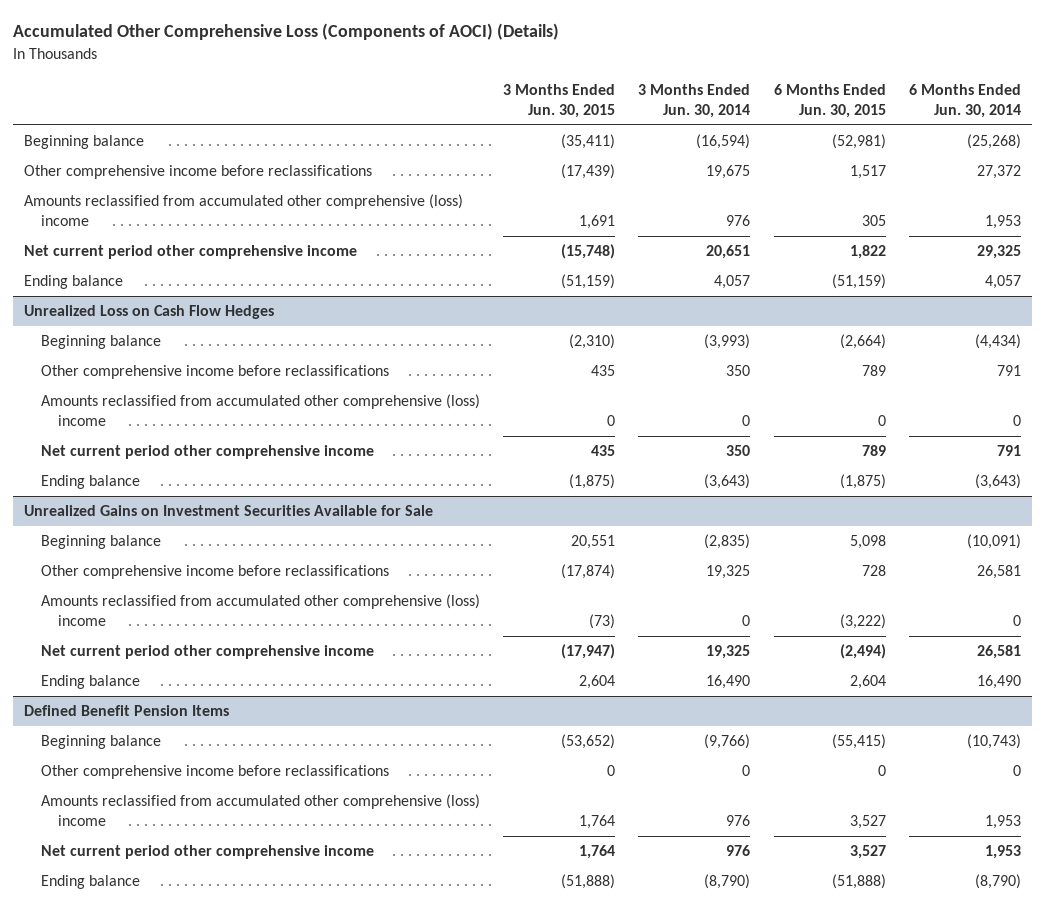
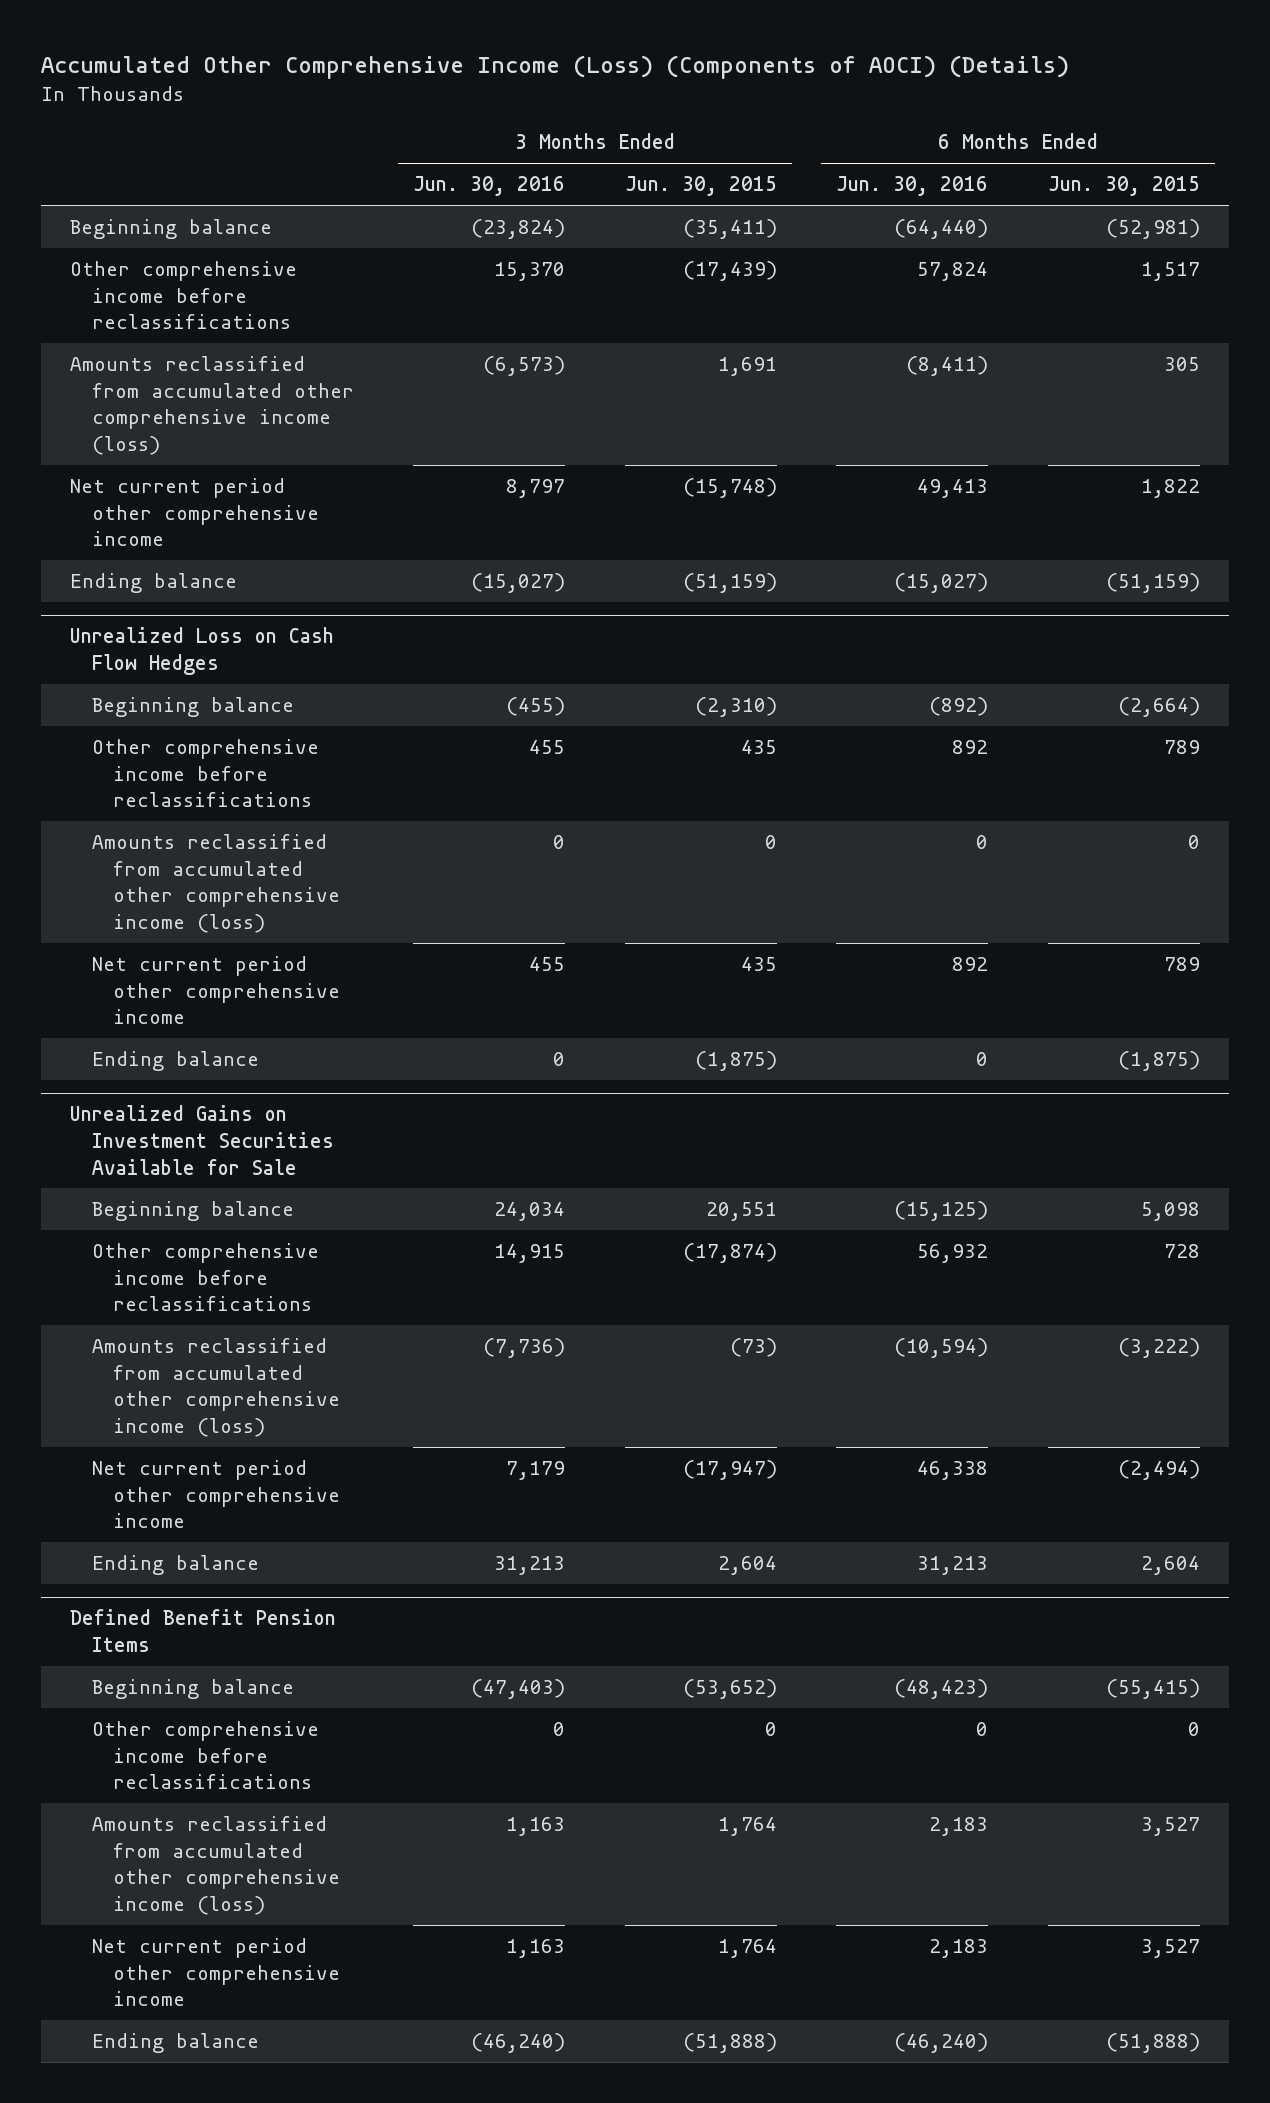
[12,23,559,41] Accumulated Other Comprehensive Loss (Components of AOCI) (Details) -> [40,54,1069,79] Accumulated Other Comprehensive Income (Loss) (Components of AOCI) (Details)
[638,83,751,118] 3 Months Ended Jun. 30, 2014 -> none
[908,83,1021,118] 6 Months Ended Jun. 30, 2014 -> none
none -> [413,176,566,197] Jun. 30, 2016
none -> [836,176,989,197] Jun. 30, 2016
[24,194,464,227] Amounts reclassified from accumulated other comprehensive (loss) income -> [70,356,354,455] Amounts reclassified from accumulated other comprehensive income (loss)
[41,394,481,427] Amounts reclassified from accumulated other comprehensive (loss) income -> [91,834,340,933] Amounts reclassified from accumulated other comprehensive income (loss)
[41,594,481,627] Amounts reclassified from accumulated other comprehensive (loss) income -> [91,1338,340,1437] Amounts reclassified from accumulated other comprehensive income (loss)
[41,794,481,827] Amounts reclassified from accumulated other comprehensive (loss) income -> [91,1816,340,1915] Amounts reclassified from accumulated other comprehensive income (loss)

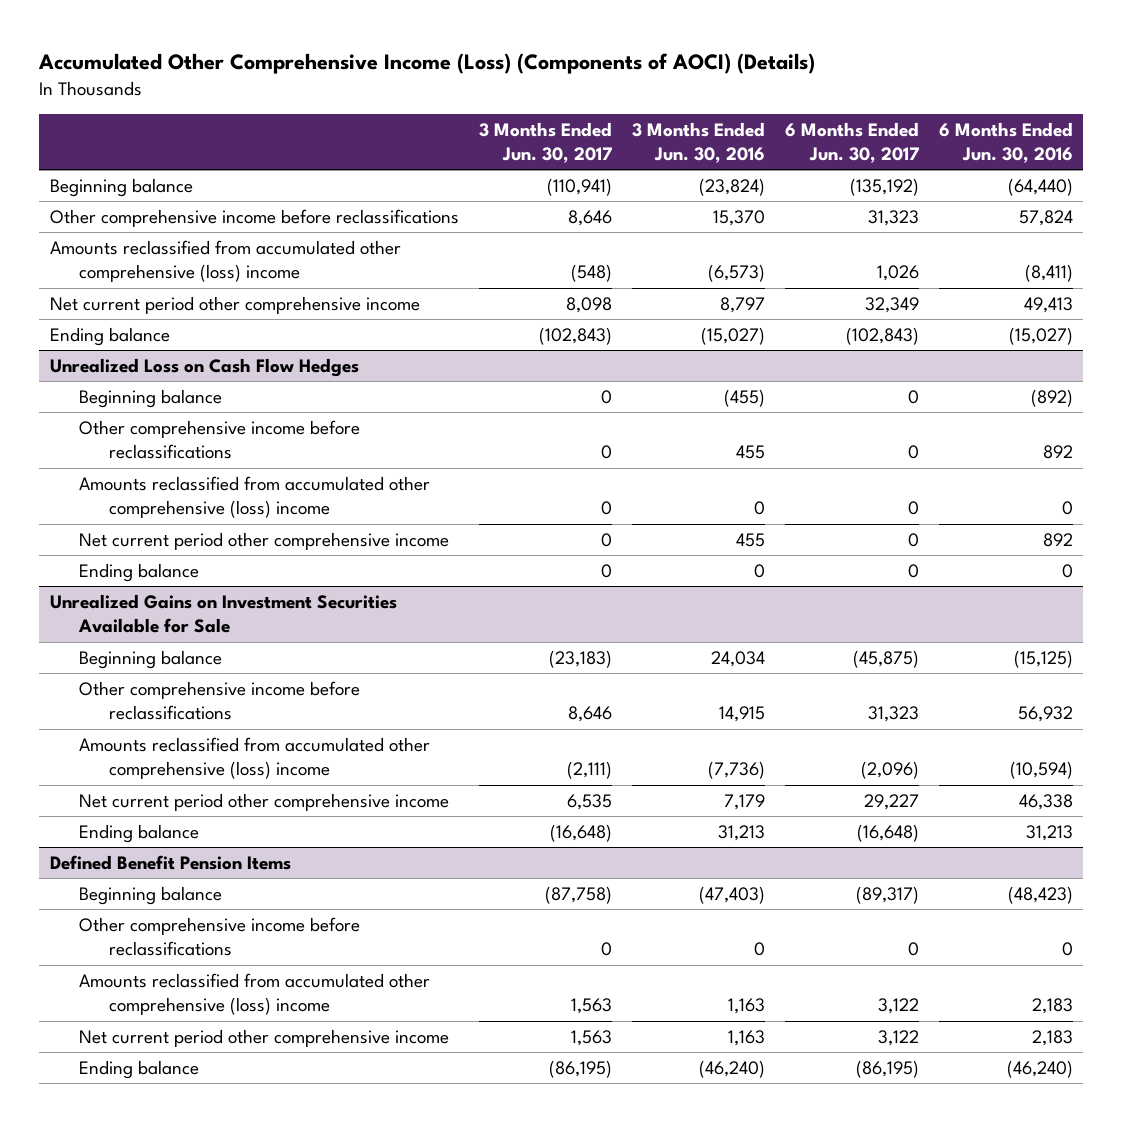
[624,176,777,197] Jun. 30, 2015 -> none
[1047,176,1200,197] Jun. 30, 2015 -> none
none -> [478,121,612,164] 3 Months Ended Jun. 30, 2017
none -> [784,121,919,164] 6 Months Ended Jun. 30, 2017
[70,356,354,455] Amounts reclassified from accumulated other comprehensive income (loss) -> [49,239,401,283] Amounts reclassified from accumulated other comprehensive (loss) income
[91,834,340,933] Amounts reclassified from accumulated other comprehensive income (loss) -> [79,475,431,519] Amounts reclassified from accumulated other comprehensive (loss) income
[91,1338,340,1437] Amounts reclassified from accumulated other comprehensive income (loss) -> [79,736,431,780] Amounts reclassified from accumulated other comprehensive (loss) income
[91,1816,340,1915] Amounts reclassified from accumulated other comprehensive income (loss) -> [79,972,431,1016] Amounts reclassified from accumulated other comprehensive (loss) income

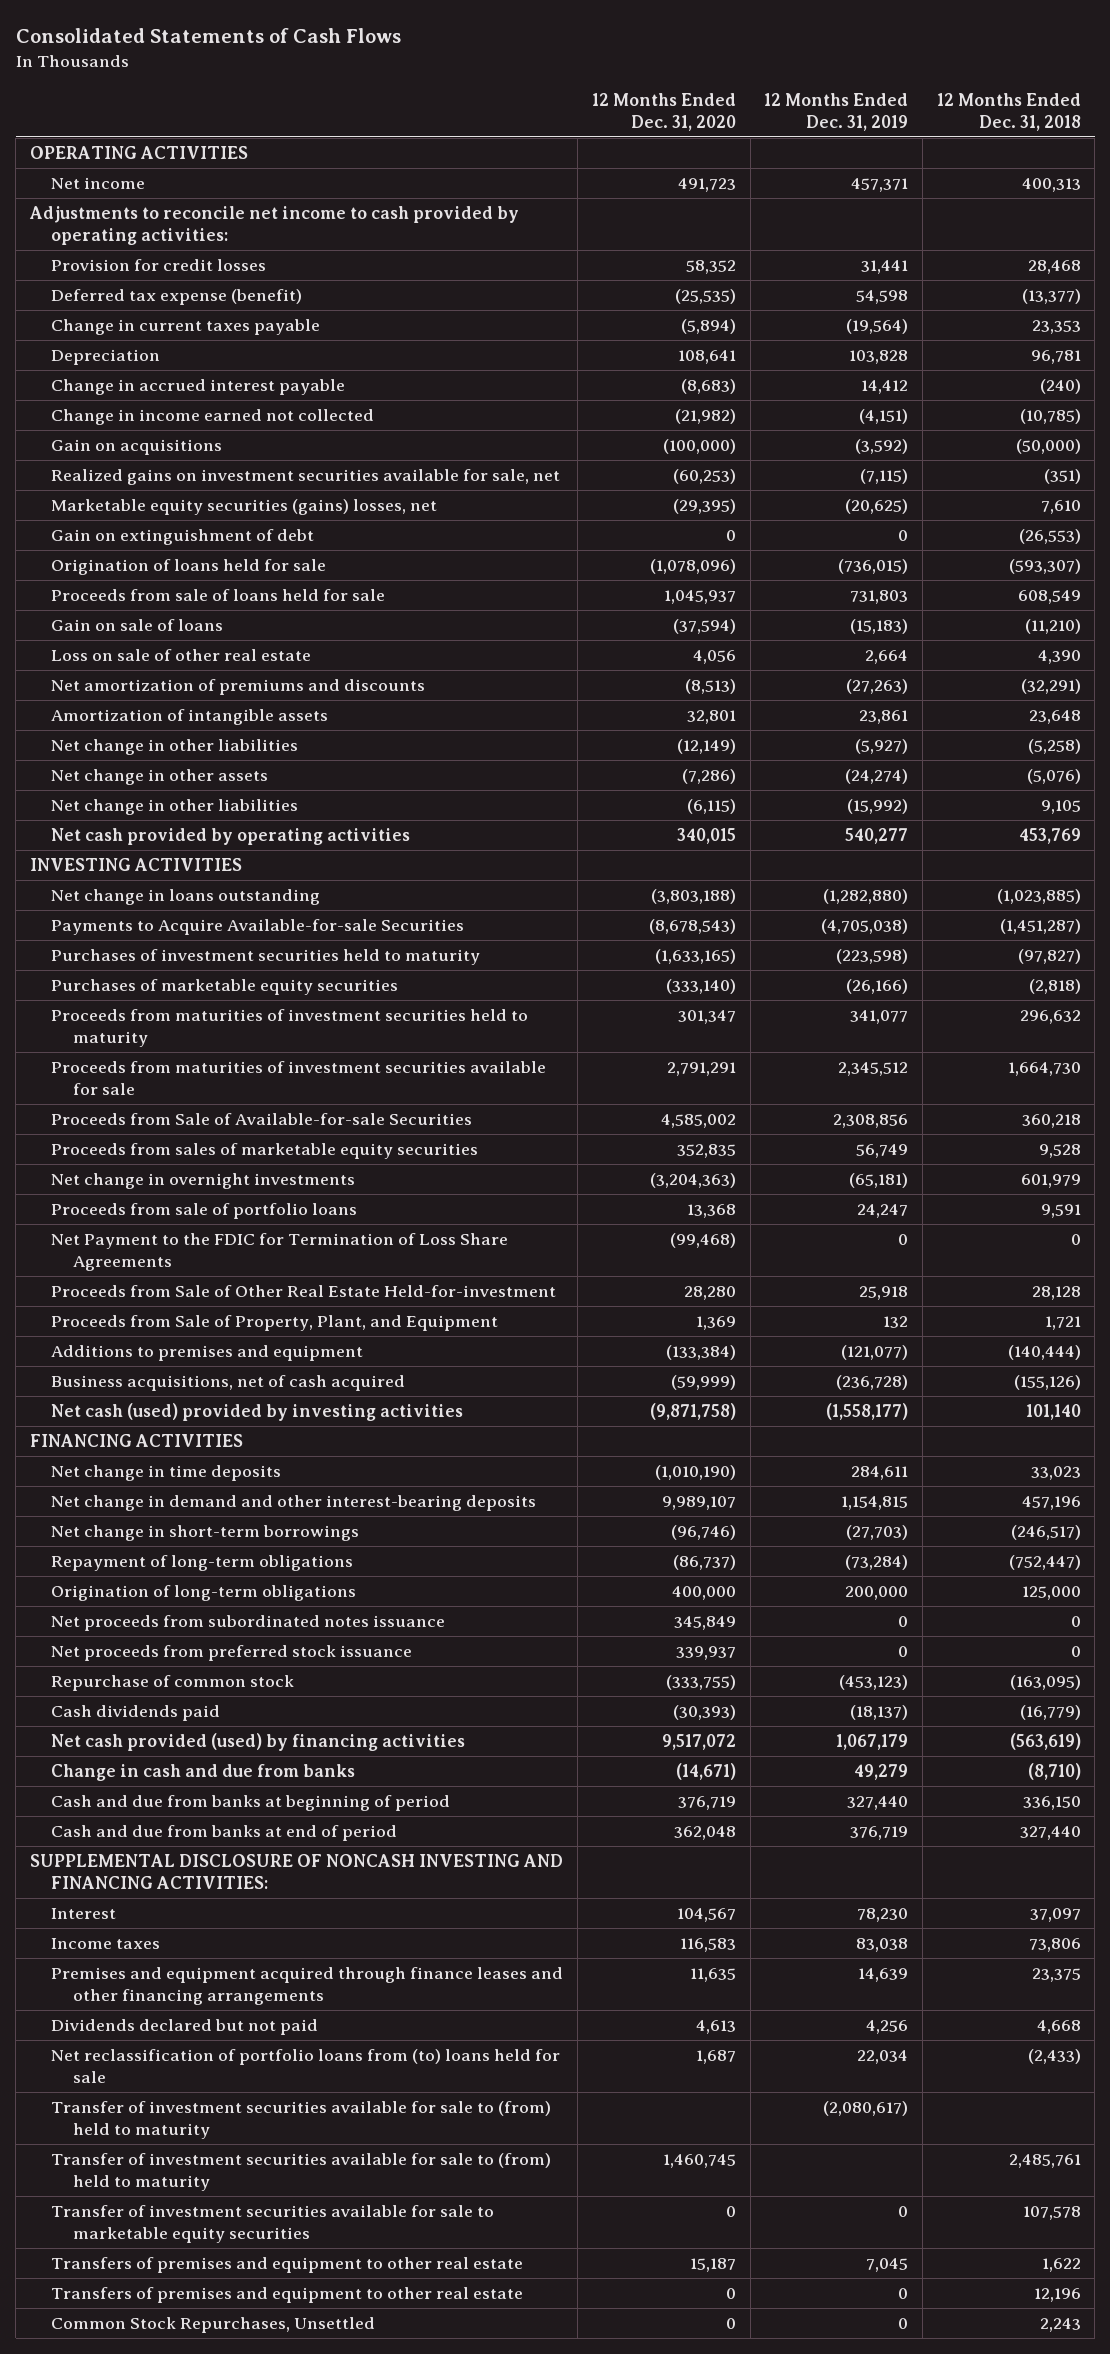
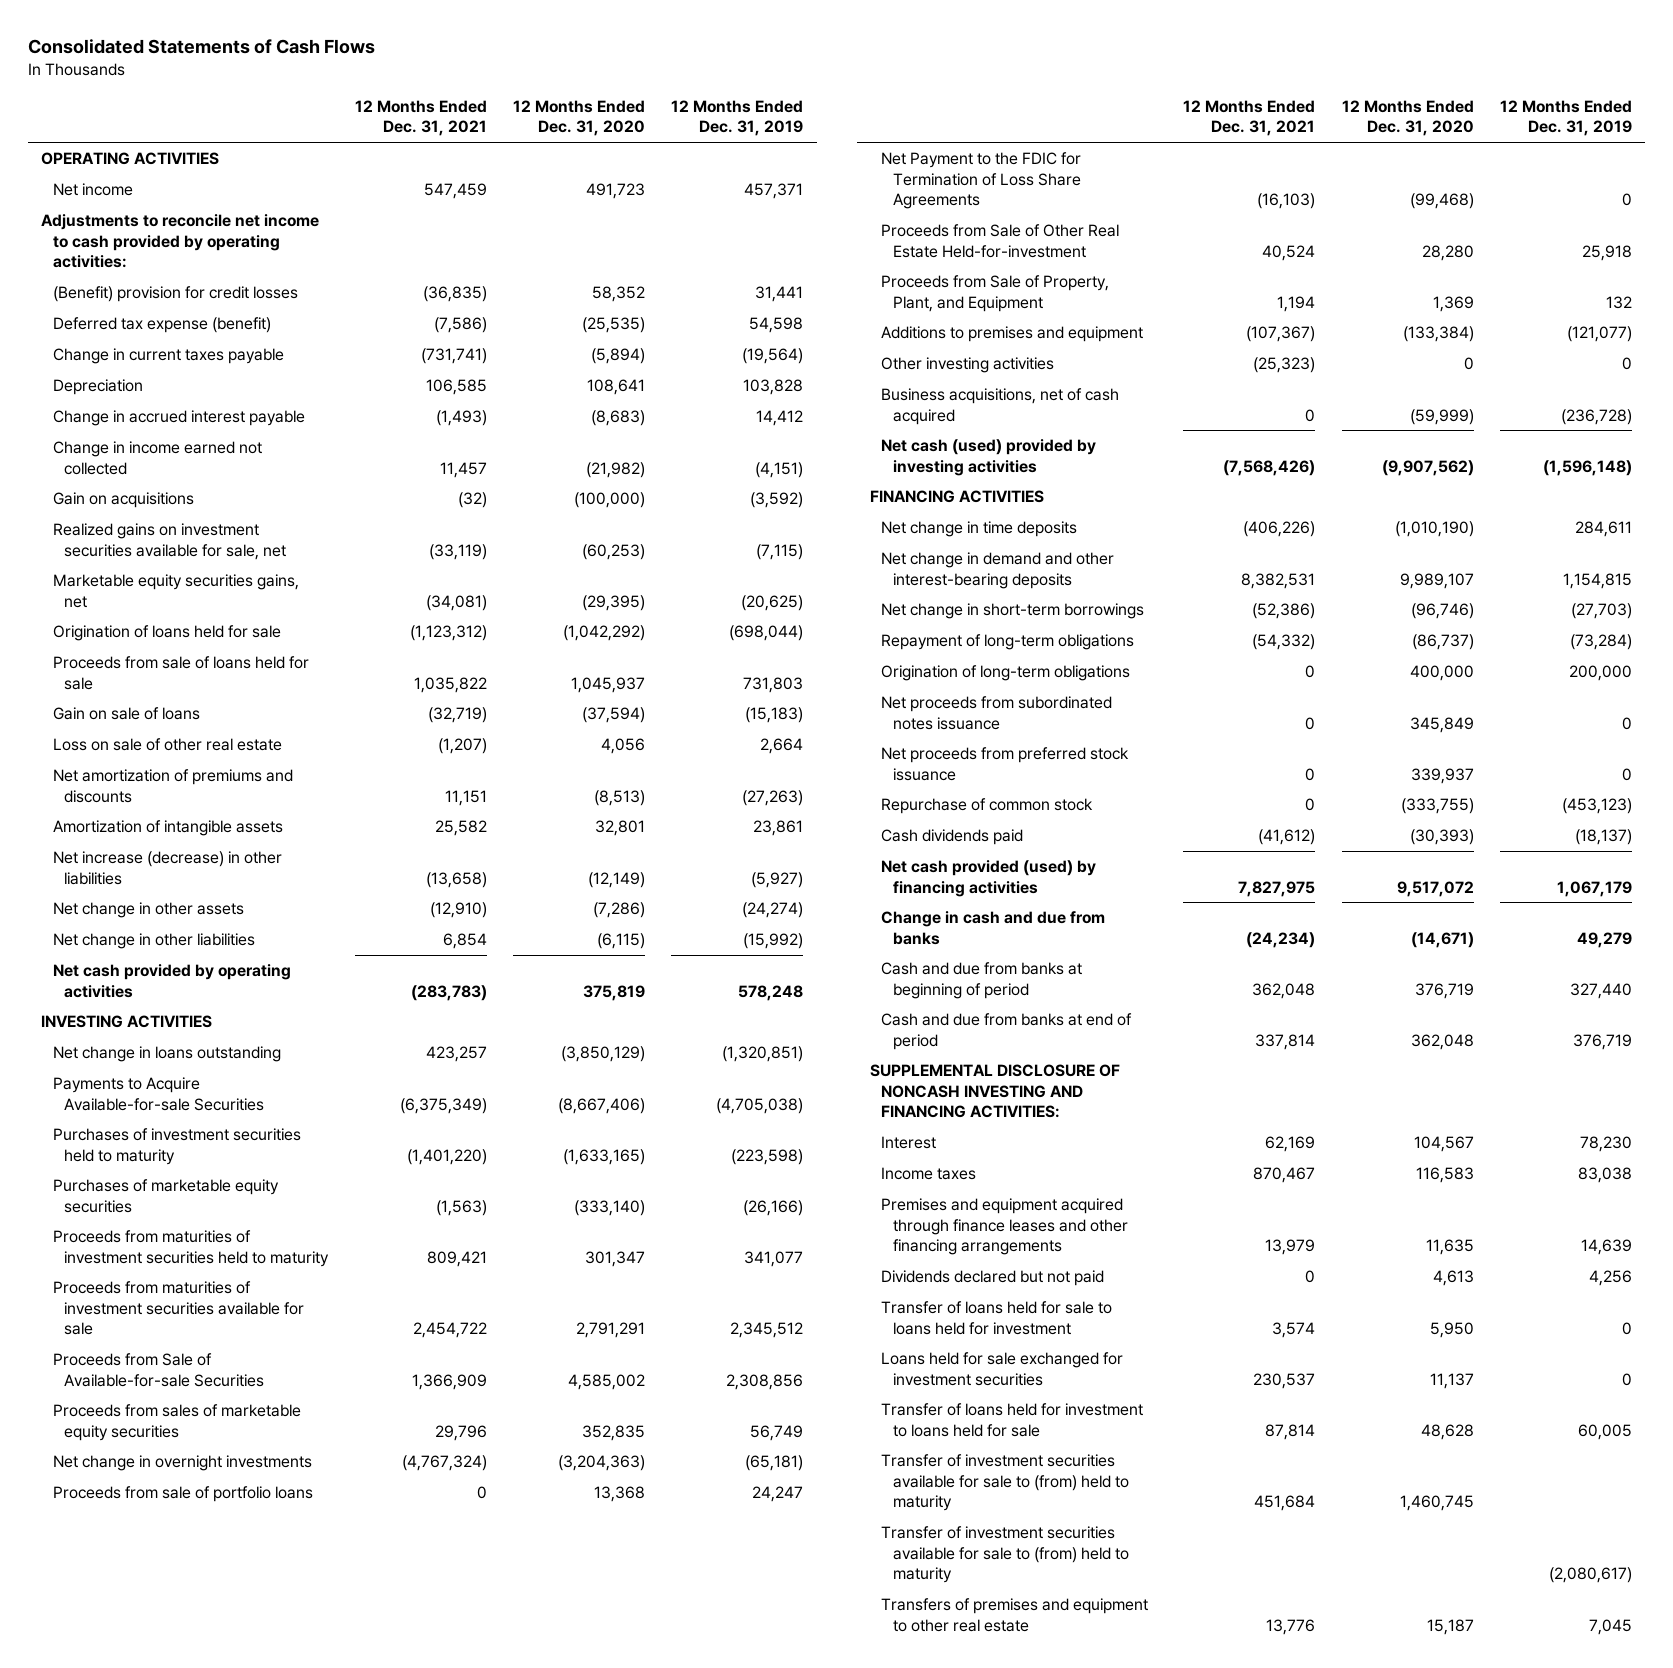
[936,93,1081,131] 12 Months Ended Dec. 31, 2018 -> none
none -> [354,100,487,137] 12 Months Ended Dec. 31, 2021
[51,259,267,272] Provision for credit losses -> [52,286,298,303] (Benefit) provision for credit losses
[51,529,315,546] Gain on extinguishment of debt -> none
[51,499,438,516] Marketable equity securities (gains) losses, net -> [52,574,299,608] Marketable equity securities gains, net
[649,559,736,575] (1,078,096) -> [562,625,645,642] (1,042,292)
[838,559,909,575] (736,015) -> [729,625,804,642] (698,044)
[51,739,299,756] Net change in other liabilities -> [52,851,282,885] Net increase (decrease) in other liabilities
[676,828,736,845] 340,015 -> [582,984,645,1001] 375,819
[845,828,909,845] 540,277 -> [738,984,804,1001] 578,248
[650,889,736,905] (3,803,188) -> [560,1046,645,1063] (3,850,129)
[823,889,909,905] (1,282,880) -> [722,1046,804,1063] (1,320,851)
[648,919,736,935] (8,678,543) -> [557,1097,645,1114] (8,667,406)
none -> [881,357,1055,374] Other investing activities
[649,1403,736,1421] (9,871,758) -> [1381,459,1474,476] (9,907,562)
[826,1403,909,1421] (1,558,177) -> [1542,459,1632,476] (1,596,148)
none -> [881,1301,1113,1335] Transfer of loans held for sale to loans held for investment
none -> [881,1352,1124,1386] Loans held for sale exchanged for investment securities
[51,2049,561,2083] Net reclassification of portfolio loans from (to) loans held for sale -> [881,1403,1144,1437] Transfer of loans held for investment to loans held for sale
[695,2050,736,2065] 1,687 -> [1420,1423,1474,1440] 48,628
[857,2050,909,2065] 22,034 -> [1577,1423,1632,1440] 60,005
[51,2205,495,2243] Transfer of investment securities available for sale to marketable equity securities -> none
[51,2101,552,2139] Transfer of investment securities available for sale to (from) held to maturity -> [881,1526,1129,1584] Transfer of investment securities available for sale to (from) held to maturity
[51,2287,524,2304] Transfers of premises and equipment to other real estate -> none
[51,2317,376,2334] Common Stock Repurchases, Unsettled -> none

